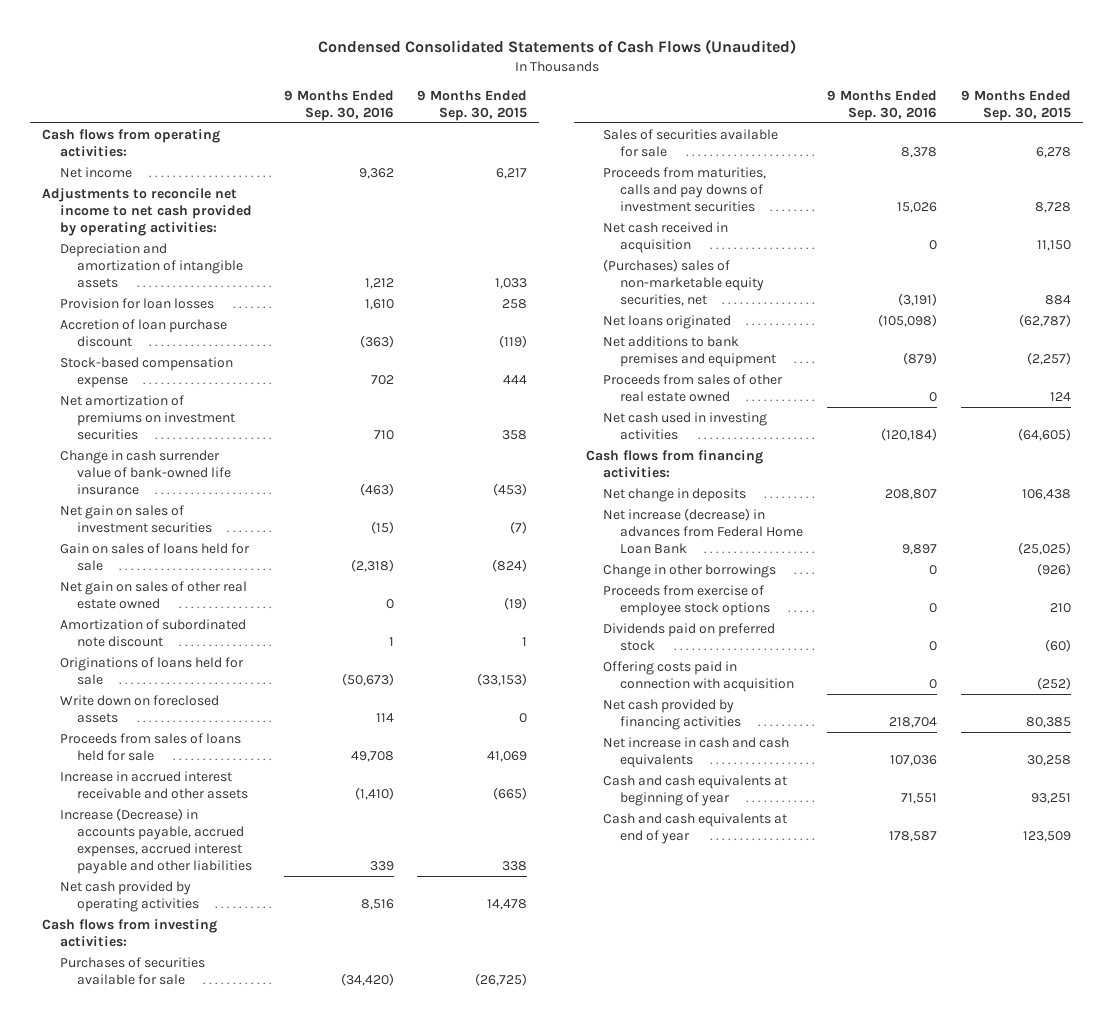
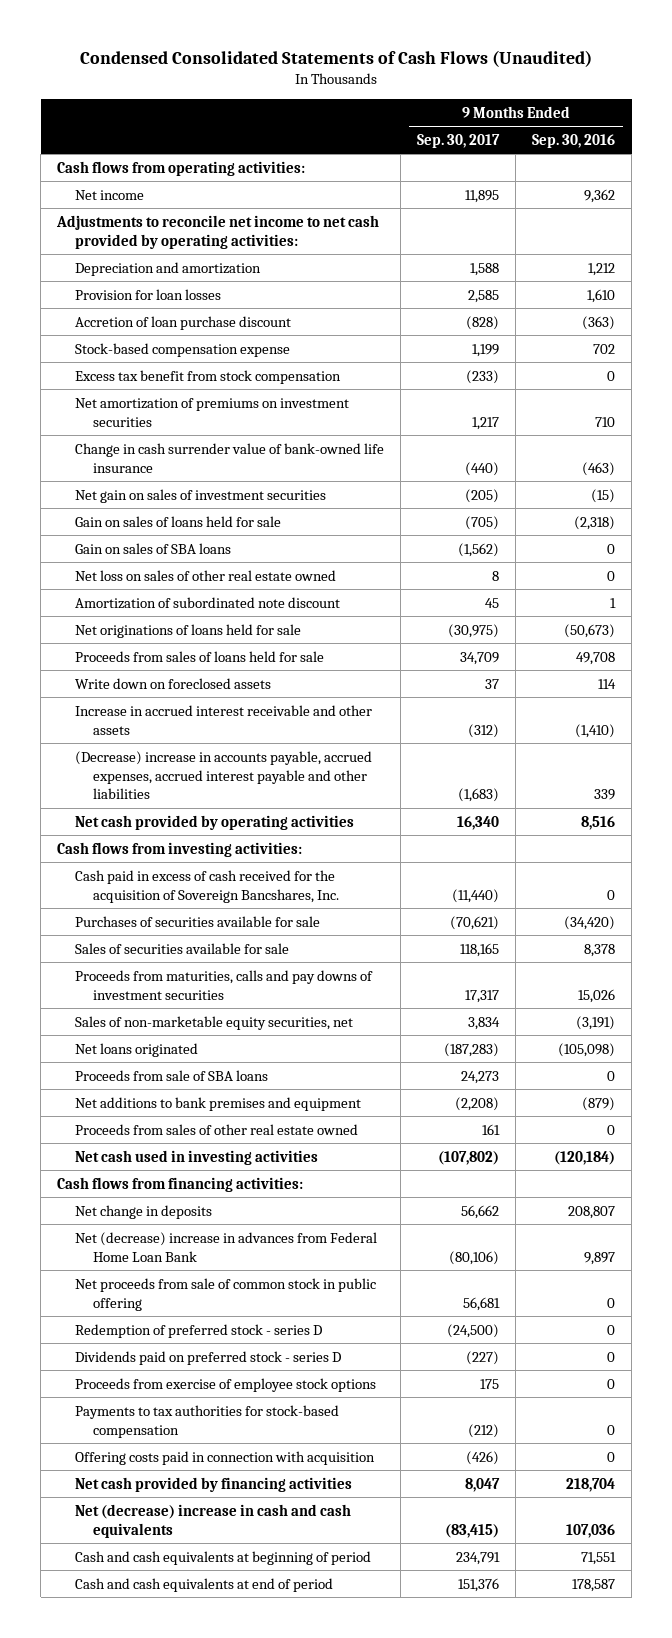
[417,89,528,121] 9 Months Ended Sep. 30, 2015 -> none
none -> [417,133,501,148] Sep. 30, 2017
[59,243,243,288] Depreciation and amortization of intangible assets -> [74,261,261,276] Depreciation and amortization
none -> [74,369,341,384] Excess tax benefit from stock compensation
none -> [74,542,231,554] Gain on sales of SBA loans
[59,581,247,610] Net gain on sales of other real estate owned -> [74,569,336,581] Net loss on sales of other real estate owned
[59,657,244,686] Originations of loans held for sale -> [74,623,301,638] Net originations of loans held for sale
[59,695,219,724] Write down on foreclosed assets -> [74,677,271,689] Write down on foreclosed assets
[59,808,252,874] Increase (Decrease) in accounts payable, accrued expenses, accrued interest payable and other liabilities -> [74,750,372,800] (Decrease) increase in accounts payable, accrued expenses, accrued interest payable and other liabilities
none -> [74,869,339,903] Cash paid in excess of cash received for the acquisition of Sovereign Bancshares, Inc.
[603,222,729,254] Net cash received in acquisition -> none
[603,259,765,306] (Purchases) sales of non-marketable equity securities, net -> [74,1015,353,1030] Sales of non-marketable equity securities, net
none -> [74,1069,268,1081] Proceeds from sale of SBA loans
[603,564,777,579] Change in other borrowings -> none
[603,508,804,554] Net increase (decrease) in advances from Federal Home Loan Bank -> [74,1231,377,1262] Net (decrease) increase in advances from Federal Home Loan Bank
none -> [74,1277,376,1311] Net proceeds from sale of common stock in public offering
none -> [74,1323,322,1338] Redemption of preferred stock - series D
none -> [74,1350,341,1365] Dividends paid on preferred stock - series D
[603,623,776,652] Dividends paid on preferred stock -> none
none -> [74,1404,339,1438] Payments to tax authorities for stock-based compensation
[603,737,790,769] Net increase in cash and cash equivalents -> [74,1503,351,1538] Net (decrease) increase in cash and cash equivalents
[603,775,788,807] Cash and cash equivalents at beginning of year -> [74,1550,371,1565] Cash and cash equivalents at beginning of period
[603,813,788,845] Cash and cash equivalents at end of year -> [74,1577,333,1592] Cash and cash equivalents at end of period

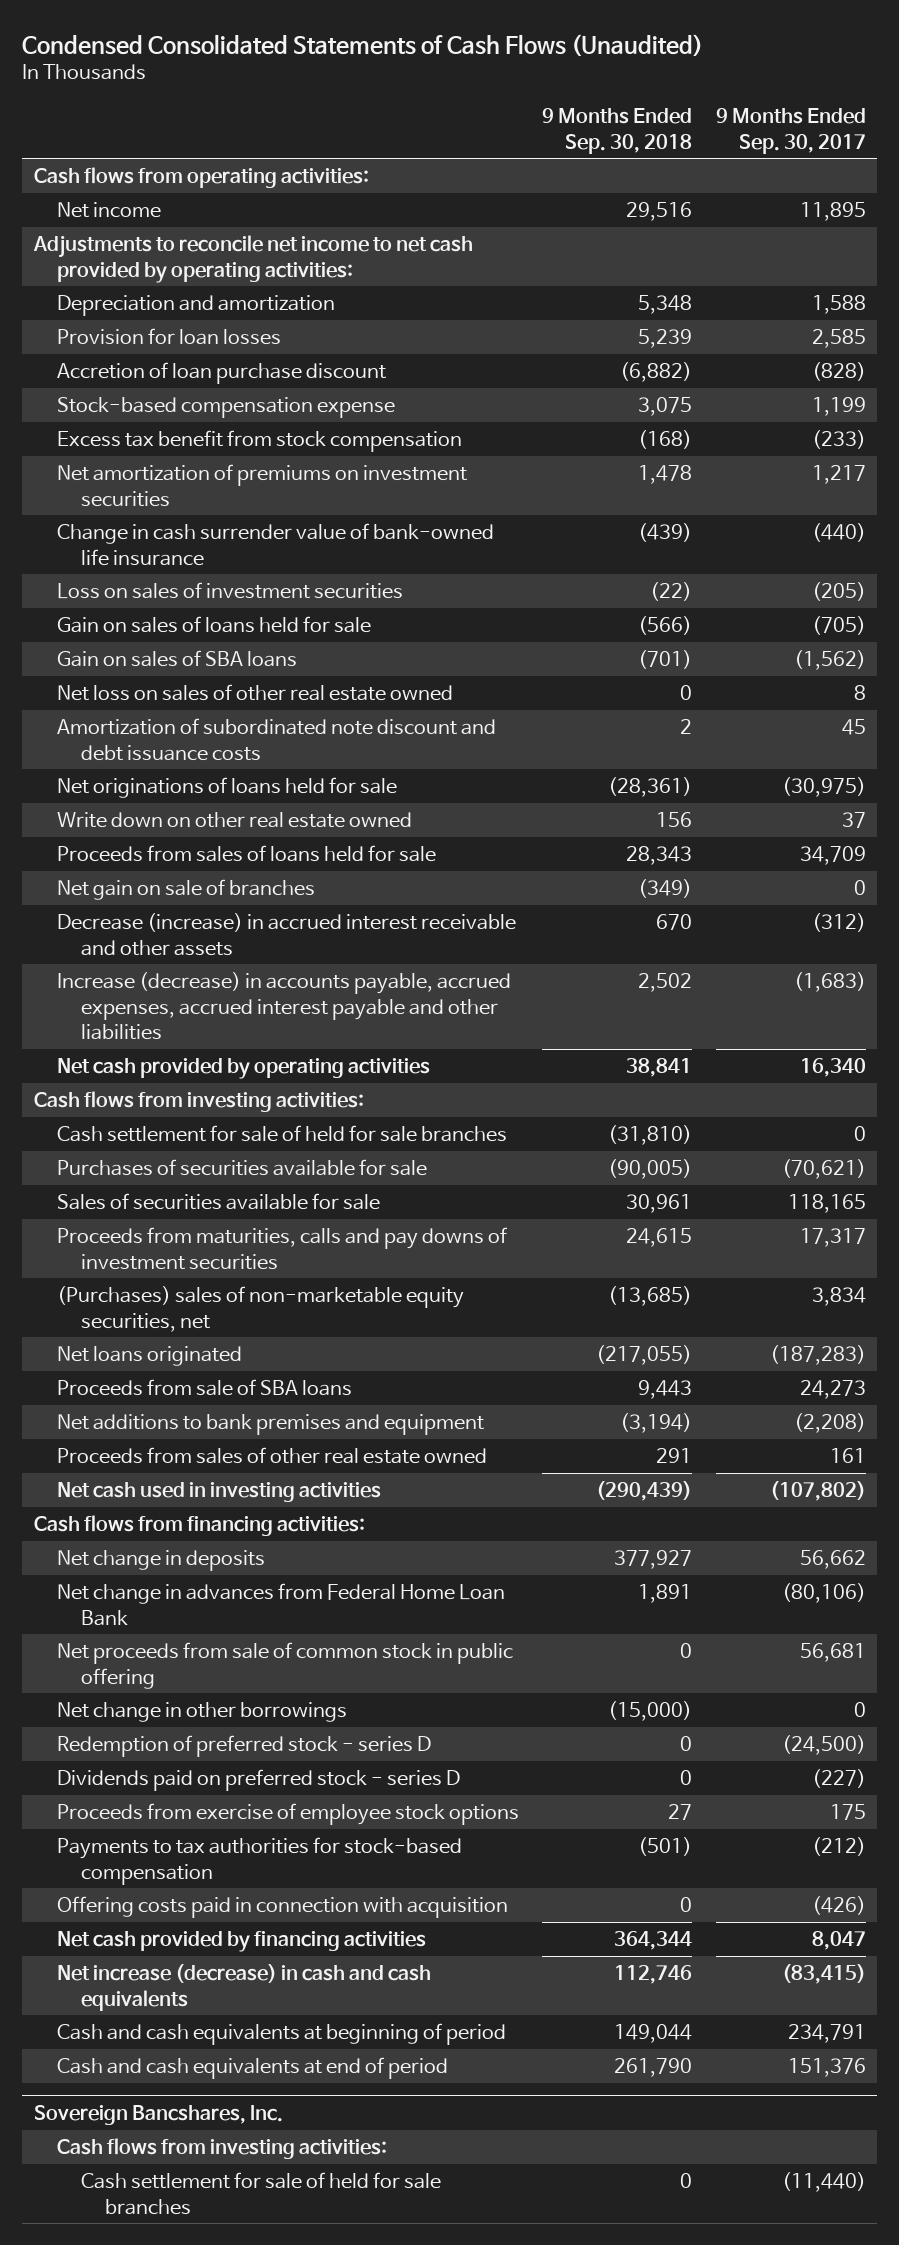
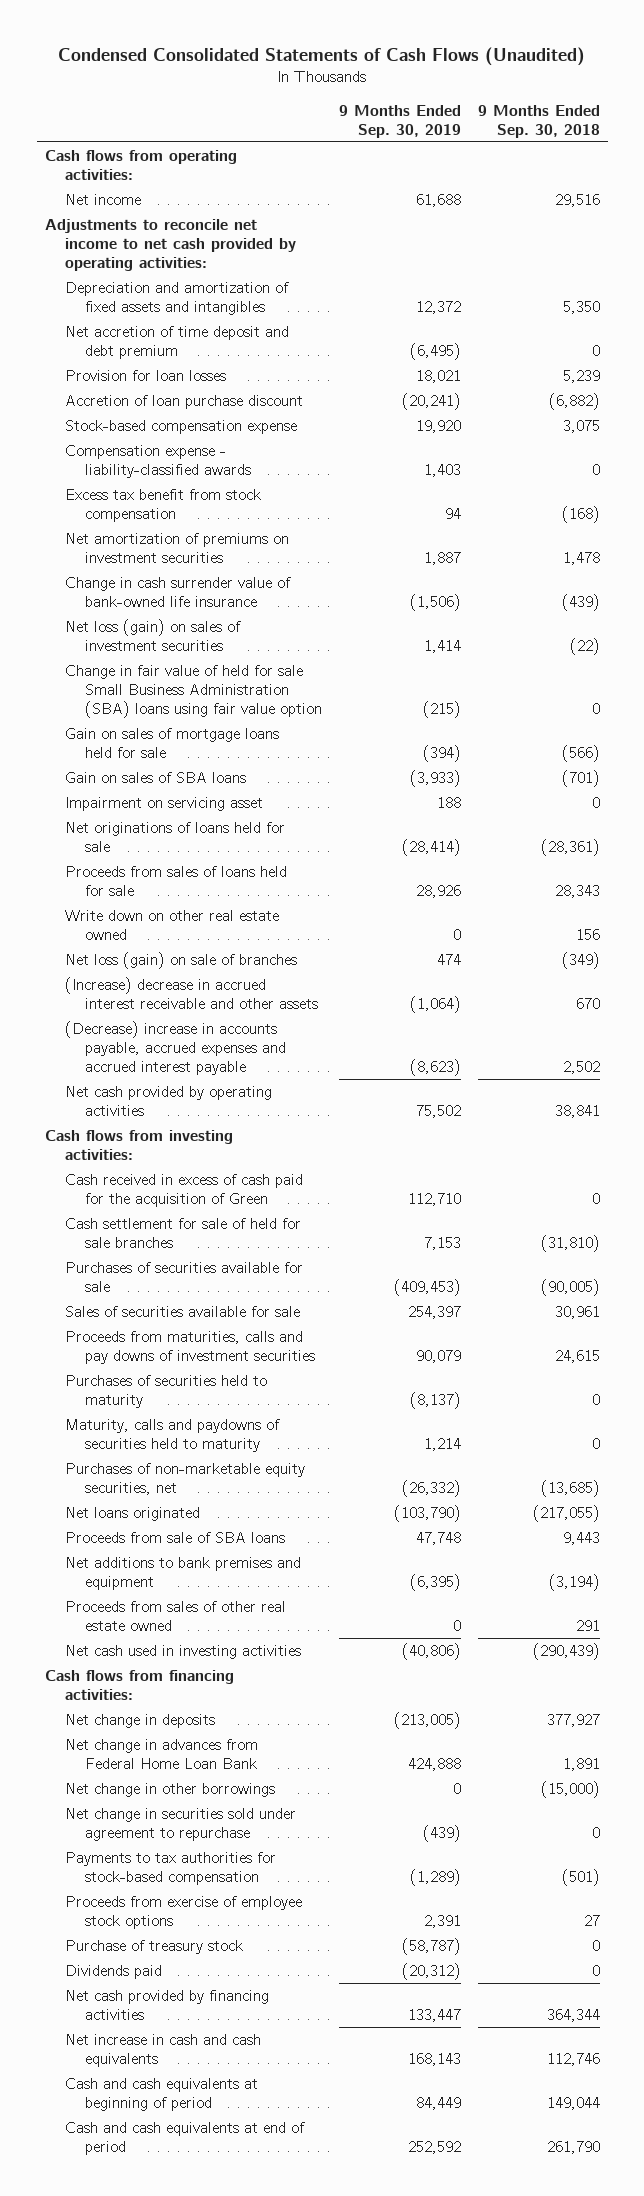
[715,108,866,154] 9 Months Ended Sep. 30, 2017 -> none
none -> [339,104,462,138] 9 Months Ended Sep. 30, 2019
[57,295,336,317] Depreciation and amortization -> [65,281,290,315] Depreciation and amortization of fixed assets and intangibles
[638,295,693,315] 5,348 -> [562,300,600,314] 5,350
none -> [65,325,290,359] Net accretion of time deposit and debt premium
none -> [65,444,252,478] Compensation expense - liability-classified awards
[57,582,404,600] Loss on sales of investment securities -> [65,618,242,651] Net loss (gain) on sales of investment securities
none -> [65,664,323,719] Change in fair value of held for sale Small Business Administration (SBA) loans using fair value option
[57,616,372,634] Gain on sales of loans held for sale -> [65,727,280,758] Gain on sales of mortgage loans held for sale
[57,684,454,702] Net loss on sales of other real estate owned -> none
[57,718,497,761] Amortization of subordinated note discount and debt issuance costs -> none
none -> [65,796,264,811] Impairment on servicing asset
[57,812,413,829] Write down on other real estate owned -> [65,909,280,940] Write down on other real estate owned
[57,879,316,901] Net gain on sale of branches -> [65,951,298,969] Net loss (gain) on sale of branches
[57,913,517,956] Decrease (increase) in accrued interest receivable and other assets -> [65,976,319,1009] (Increase) decrease in accrued interest receivable and other assets
[57,972,512,1041] Increase (decrease) in accounts payable, accrued expenses, accrued interest payable and other liabilities -> [65,1020,287,1076] (Decrease) increase in accounts payable, accrued expenses and accrued interest payable
none -> [65,1173,304,1207] Cash received in excess of cash paid for the acquisition of Green
none -> [65,1374,268,1408] Purchases of securities held to maturity
none -> [65,1418,281,1452] Maturity, calls and paydowns of securities held to maturity
[57,1286,465,1332] (Purchases) sales of non-marketable equity securities, net -> [65,1462,306,1495] Purchases of non-marketable equity securities, net
[57,1642,514,1689] Net proceeds from sale of common stock in public offering -> none
[57,1735,432,1758] Redemption of preferred stock - series D -> none
[57,1769,461,1792] Dividends paid on preferred stock - series D -> none
none -> [65,1807,297,1841] Net change in securities sold under agreement to repurchase
[57,1896,509,1919] Offering costs paid in connection with acquisition -> none
[57,1803,520,1826] Proceeds from exercise of employee stock options -> [65,1895,303,1929] Proceeds from exercise of employee stock options
none -> [65,1939,244,1954] Purchase of treasury stock
none -> [65,1964,163,1979] Dividends paid
[57,1964,432,2011] Net increase (decrease) in cash and cash equivalents -> [65,2033,262,2067] Net increase in cash and cash equivalents
[33,2104,283,2125] Sovereign Bancshares, Inc. -> none
[57,2138,388,2160] Cash flows from investing activities: -> none
[81,2172,442,2215] Cash settlement for sale of held for sale branches -> none

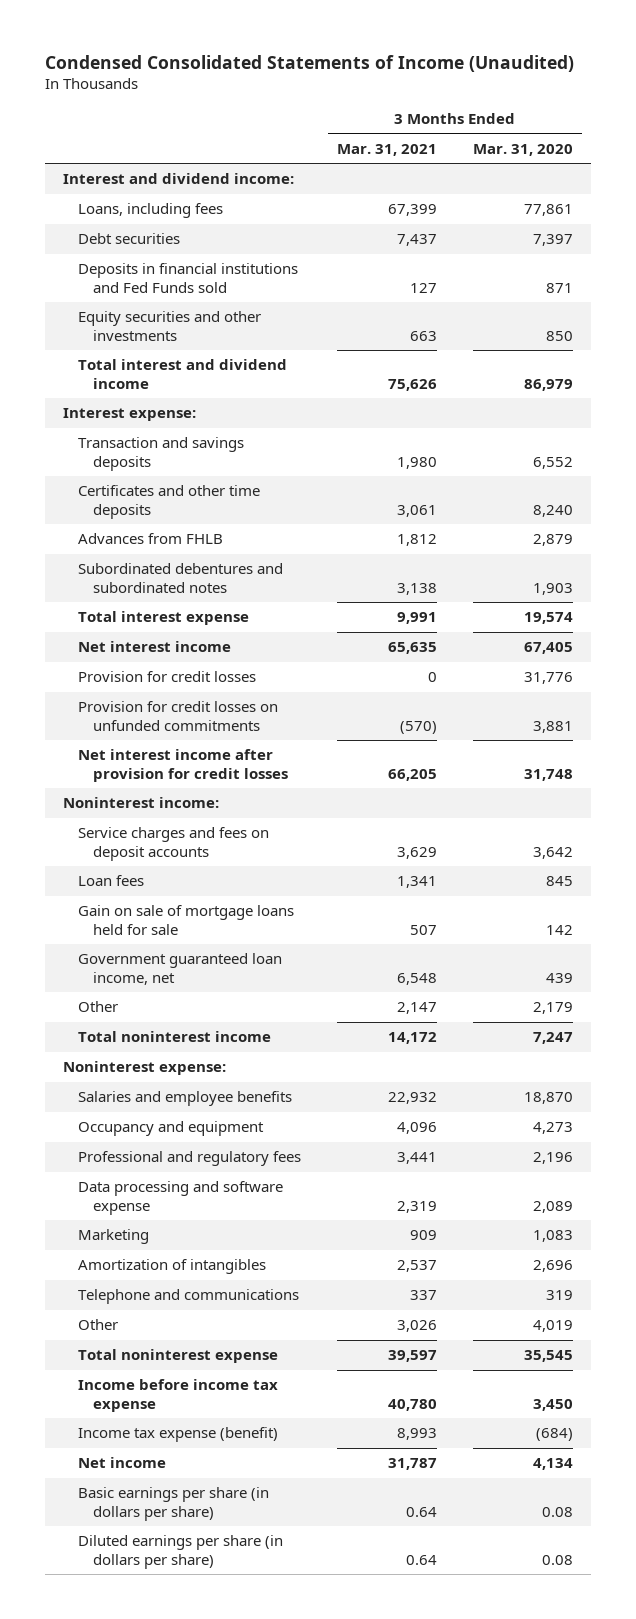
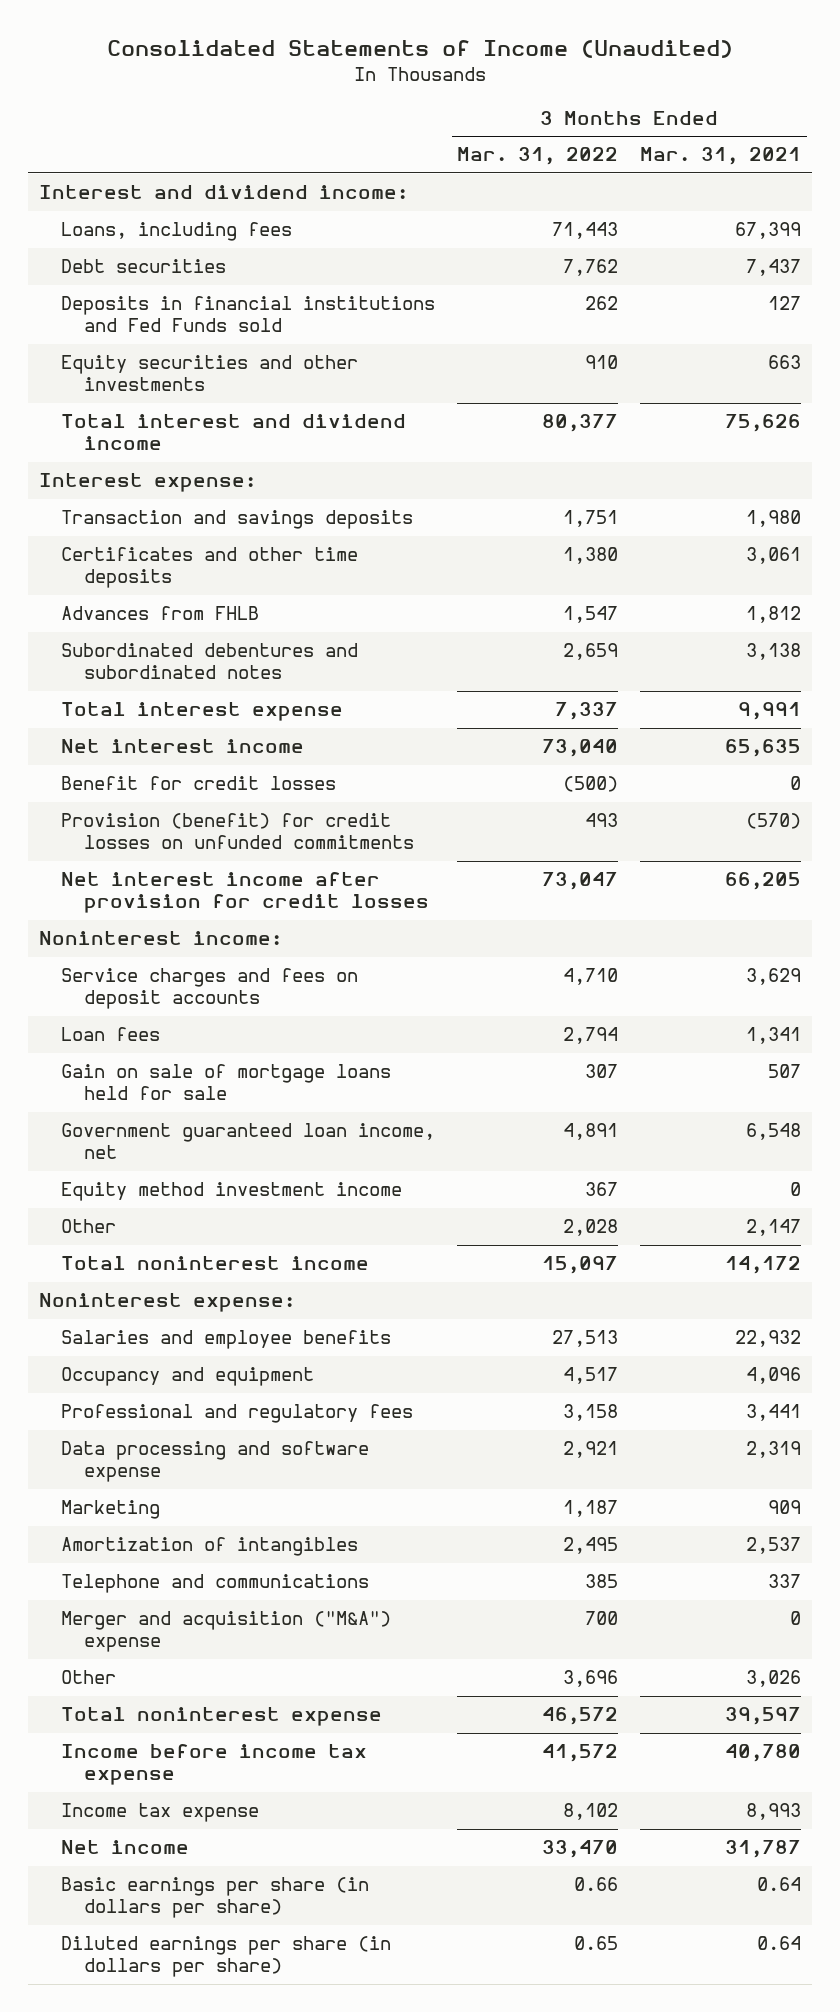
[45,54,575,72] Condensed Consolidated Statements of Income (Unaudited) -> [106,40,733,59] Consolidated Statements of Income (Unaudited)
[473,143,574,156] Mar. 31, 2020 -> none
none -> [457,147,619,166] Mar. 31, 2022
[78,671,257,683] Provision for credit losses -> [61,776,337,791] Benefit for credit losses
[78,701,279,731] Provision for credit losses on unfunded commitments -> [61,813,414,850] Provision (benefit) for credit losses on unfunded commitments
none -> [61,1182,403,1202] Equity method investment income
none -> [61,1611,392,1653] Merger and acquisition ("M&A") expense
[78,1427,279,1443] Income tax expense (benefit) -> [61,1803,260,1823] Income tax expense

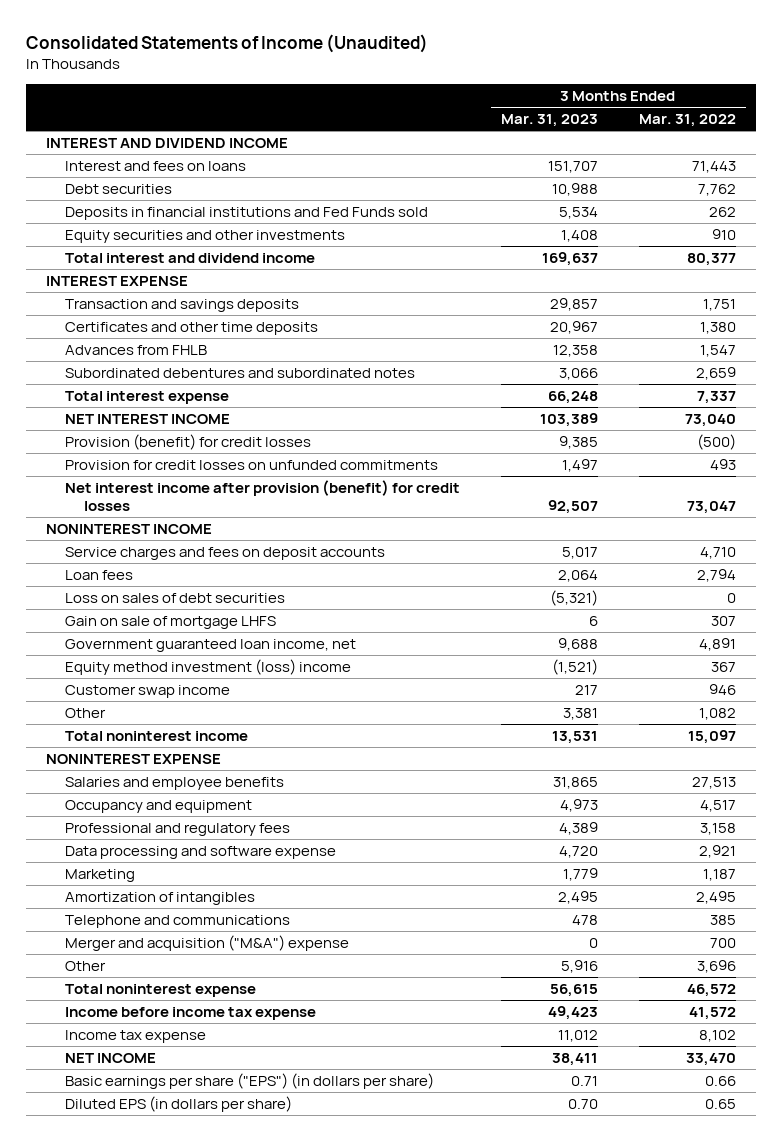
[640,147,802,166] Mar. 31, 2021 -> none
none -> [500,114,598,128] Mar. 31, 2023
[38,185,408,200] Interest and dividend income: -> [46,137,289,148] INTEREST AND DIVIDEND INCOME
[61,222,293,242] Loans, including fees -> [64,160,246,171] Interest and fees on loans
[38,473,256,493] Interest expense: -> [46,275,189,286] INTEREST EXPENSE
[61,739,305,754] Net interest income -> [64,413,230,424] NET INTEREST INCOME
[61,776,337,791] Benefit for credit losses -> [64,433,311,450] Provision (benefit) for credit losses
[61,813,414,850] Provision (benefit) for credit losses on unfunded commitments -> [64,459,438,470] Provision for credit losses on unfunded commitments
[61,872,429,914] Net interest income after provision for credit losses -> [64,479,460,511] Net interest income after provision (benefit) for credit losses
[38,931,282,946] Noninterest income: -> [46,523,213,534] NONINTEREST INCOME
none -> [64,592,285,603] Loss on sales of debt securities
[61,1064,392,1101] Gain on sale of mortgage loans held for sale -> [64,615,276,629] Gain on sale of mortgage LHFS
[61,1182,403,1202] Equity method investment income -> [64,658,351,675] Equity method investment (loss) income
none -> [64,684,230,698] Customer swap income
[563,1219,619,1237] 2,028 -> [698,707,736,720] 1,082
[38,1293,295,1313] Noninterest expense: -> [46,753,222,764] NONINTEREST EXPENSE
[61,1840,190,1855] Net income -> [64,1052,156,1063] NET INCOME
[61,1877,370,1919] Basic earnings per share (in dollars per share) -> [64,1072,434,1089] Basic earnings per share ("EPS") (in dollars per share)
[61,1936,392,1978] Diluted earnings per share (in dollars per share) -> [64,1095,292,1112] Diluted EPS (in dollars per share)

